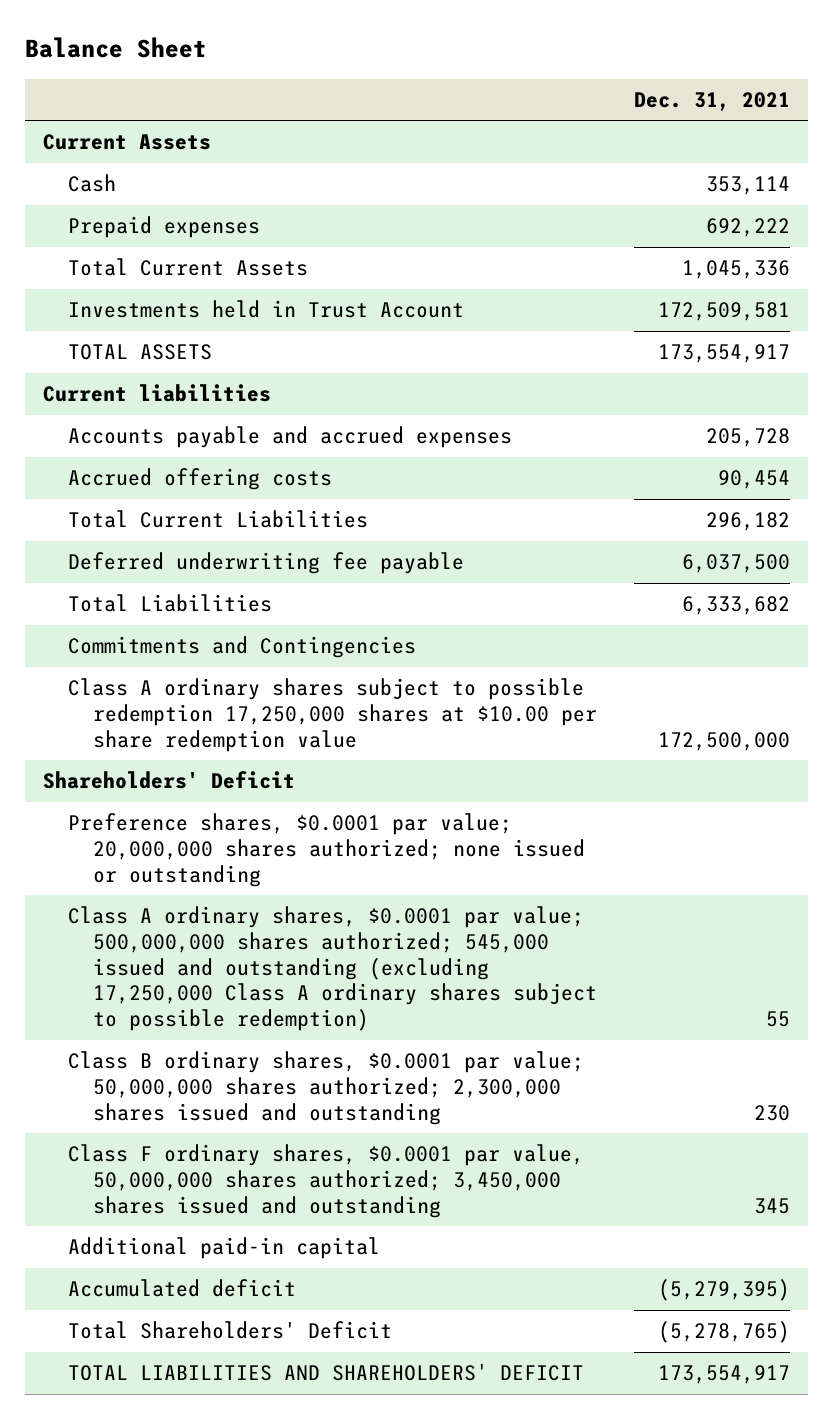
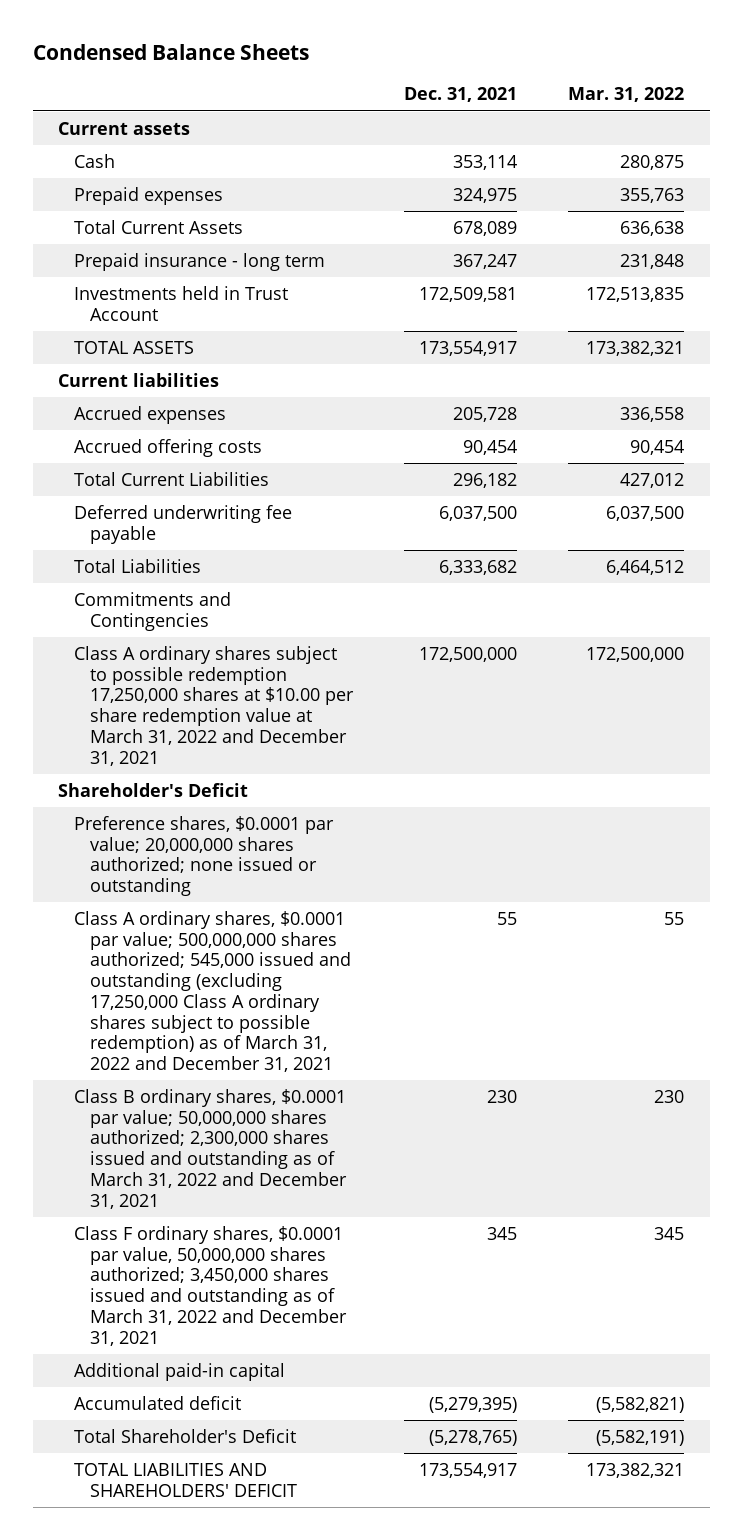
[24,37,207,59] Balance Sheet -> [32,44,309,61] Condensed Balance Sheets
none -> [568,87,685,103] Mar. 31, 2022
[42,134,211,151] Current Assets -> [58,121,191,135] Current assets
[705,218,790,238] 692,222 -> [452,187,517,203] 324,975
[681,260,790,280] 1,045,336 -> [452,220,517,236] 678,089
none -> [74,252,326,271] Prepaid insurance - long term
[68,426,513,449] Accounts payable and accrued expenses -> [74,405,227,424] Accrued expenses
[68,678,598,752] Class A ordinary shares subject to possible redemption 17,250,000 shares at $10.00 per share redemption value -> [74,645,354,766] Class A ordinary shares subject to possible redemption 17,250,000 shares at $10.00 per share redemption value at March 31, 2022 and December 31, 2021
[42,771,295,790] Shareholders' Deficit -> [58,782,249,797] Shareholder's Deficit
[68,906,598,1032] Class A ordinary shares, $0.0001 par value; 500,000,000 shares authorized; 545,000 issued and outstanding (excluding 17,250,000 Class A ordinary shares subject to possible redemption) -> [74,910,351,1073] Class A ordinary shares, $0.0001 par value; 500,000,000 shares authorized; 545,000 issued and outstanding (excluding 17,250,000 Class A ordinary shares subject to possible redemption) as of March 31, 2022 and December 31, 2021
[68,1051,585,1125] Class B ordinary shares, $0.0001 par value; 50,000,000 shares authorized; 2,300,000 shares issued and outstanding -> [74,1088,347,1209] Class B ordinary shares, $0.0001 par value; 50,000,000 shares authorized; 2,300,000 shares issued and outstanding as of March 31, 2022 and December 31, 2021
[68,1144,585,1218] Class F ordinary shares, $0.0001 par value, 50,000,000 shares authorized; 3,450,000 shares issued and outstanding -> [74,1225,347,1346] Class F ordinary shares, $0.0001 par value, 50,000,000 shares authorized; 3,450,000 shares issued and outstanding as of March 31, 2022 and December 31, 2021
[68,1321,393,1340] Total Shareholders' Deficit -> [74,1428,297,1443] Total Shareholder's Deficit

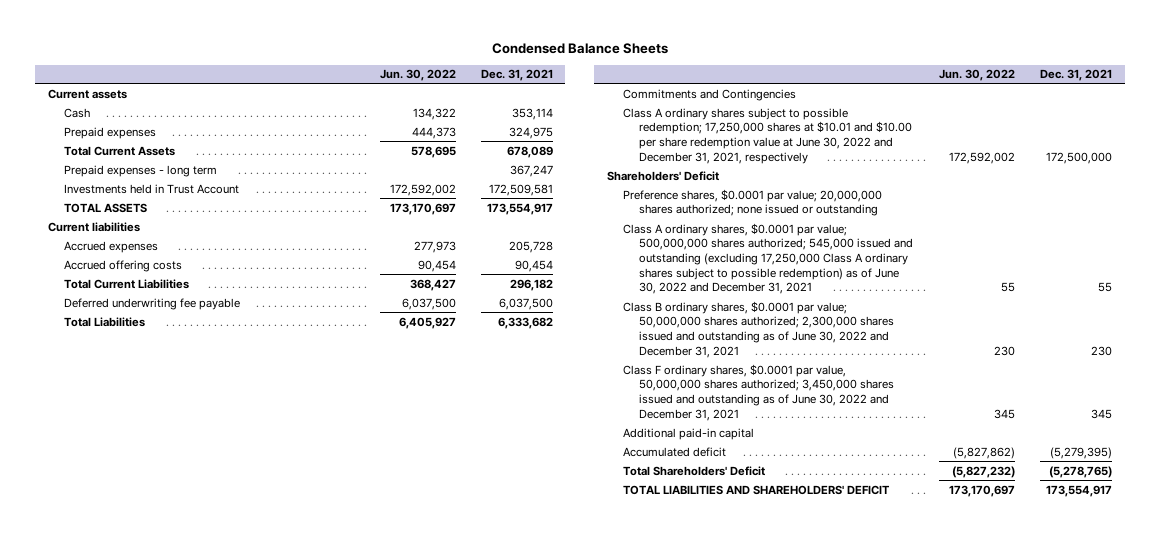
[568,87,685,103] Mar. 31, 2022 -> none
none -> [379,69,456,82] Jun. 30, 2022
[74,252,326,271] Prepaid insurance - long term -> [63,164,217,177] Prepaid expenses - long term
[74,645,354,766] Class A ordinary shares subject to possible redemption 17,250,000 shares at $10.00 per share redemption value at March 31, 2022 and December 31, 2021 -> [623,107,913,164] Class A ordinary shares subject to possible redemption; 17,250,000 shares at $10.01 and $10.00 per share redemption value at June 30, 2022 and December 31, 2021, respectively
[58,782,249,797] Shareholder's Deficit -> [606,170,719,181] Shareholders' Deficit
[74,910,351,1073] Class A ordinary shares, $0.0001 par value; 500,000,000 shares authorized; 545,000 issued and outstanding (excluding 17,250,000 Class A ordinary shares subject to possible redemption) as of March 31, 2022 and December 31, 2021 -> [623,222,914,295] Class A ordinary shares, $0.0001 par value; 500,000,000 shares authorized; 545,000 issued and outstanding (excluding 17,250,000 Class A ordinary shares subject to possible redemption) as of June 30, 2022 and December 31, 2021
[74,1088,347,1209] Class B ordinary shares, $0.0001 par value; 50,000,000 shares authorized; 2,300,000 shares issued and outstanding as of March 31, 2022 and December 31, 2021 -> [623,300,895,358] Class B ordinary shares, $0.0001 par value; 50,000,000 shares authorized; 2,300,000 shares issued and outstanding as of June 30, 2022 and December 31, 2021
[74,1225,347,1346] Class F ordinary shares, $0.0001 par value, 50,000,000 shares authorized; 3,450,000 shares issued and outstanding as of March 31, 2022 and December 31, 2021 -> [623,363,895,421] Class F ordinary shares, $0.0001 par value, 50,000,000 shares authorized; 3,450,000 shares issued and outstanding as of June 30, 2022 and December 31, 2021
[74,1428,297,1443] Total Shareholder's Deficit -> [623,465,766,476] Total Shareholders' Deficit

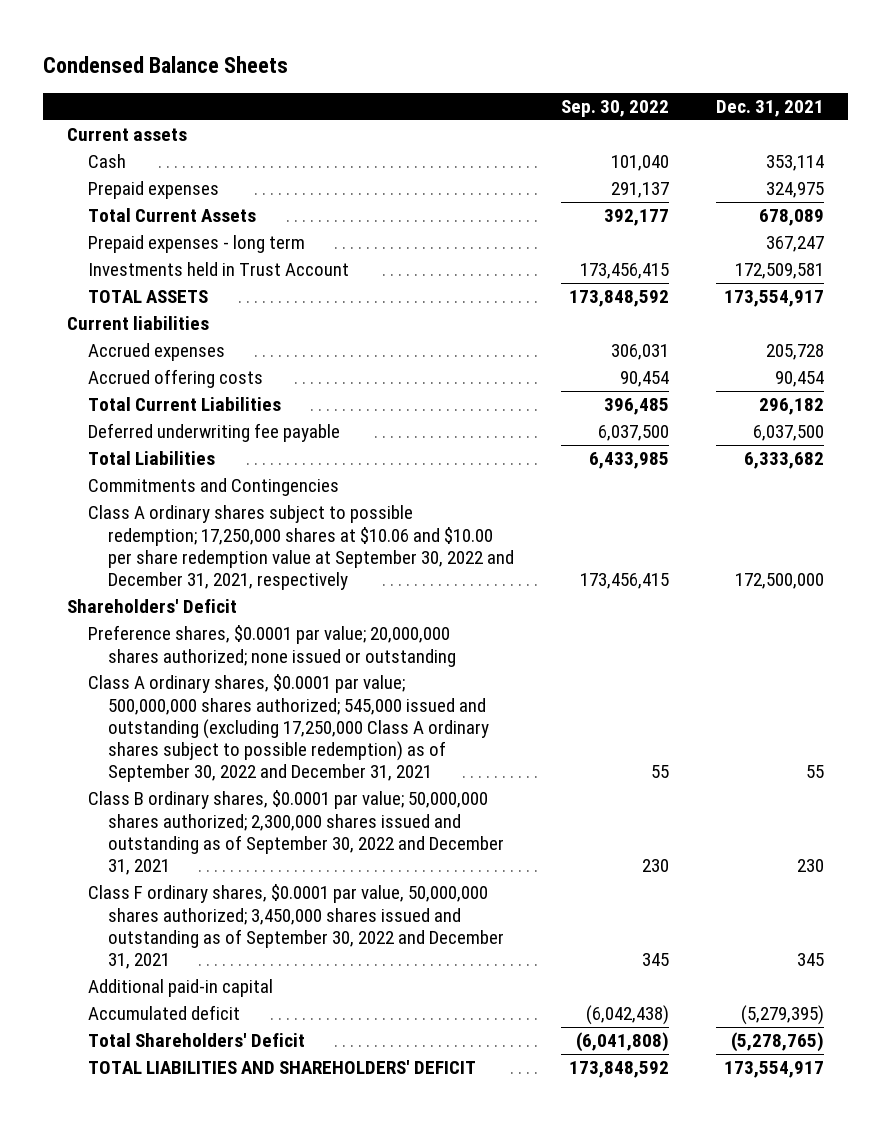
[379,69,456,82] Jun. 30, 2022 -> none
none -> [561,99,670,117] Sep. 30, 2022
[623,107,913,164] Class A ordinary shares subject to possible redemption; 17,250,000 shares at $10.01 and $10.00 per share redemption value at June 30, 2022 and December 31, 2021, respectively -> [87,505,515,590] Class A ordinary shares subject to possible redemption; 17,250,000 shares at $10.06 and $10.00 per share redemption value at September 30, 2022 and December 31, 2021, respectively
[623,222,914,295] Class A ordinary shares, $0.0001 par value; 500,000,000 shares authorized; 545,000 issued and outstanding (excluding 17,250,000 Class A ordinary shares subject to possible redemption) as of June 30, 2022 and December 31, 2021 -> [87,674,490,783] Class A ordinary shares, $0.0001 par value; 500,000,000 shares authorized; 545,000 issued and outstanding (excluding 17,250,000 Class A ordinary shares subject to possible redemption) as of September 30, 2022 and December 31, 2021
[623,300,895,358] Class B ordinary shares, $0.0001 par value; 50,000,000 shares authorized; 2,300,000 shares issued and outstanding as of June 30, 2022 and December 31, 2021 -> [87,790,505,875] Class B ordinary shares, $0.0001 par value; 50,000,000 shares authorized; 2,300,000 shares issued and outstanding as of September 30, 2022 and December 31, 2021
[623,363,895,421] Class F ordinary shares, $0.0001 par value, 50,000,000 shares authorized; 3,450,000 shares issued and outstanding as of June 30, 2022 and December 31, 2021 -> [87,884,505,969] Class F ordinary shares, $0.0001 par value, 50,000,000 shares authorized; 3,450,000 shares issued and outstanding as of September 30, 2022 and December 31, 2021

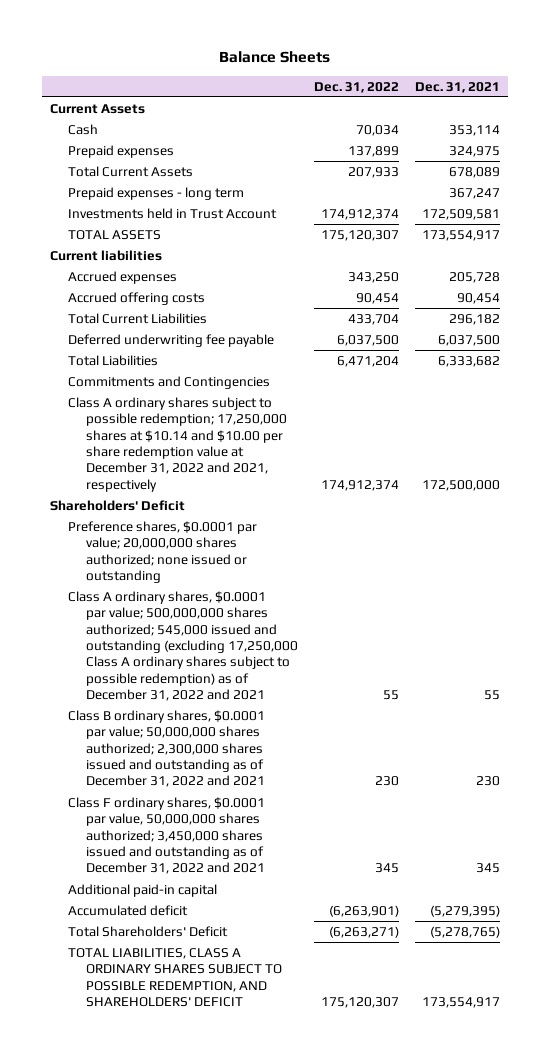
[43,56,289,74] Condensed Balance Sheets -> [218,51,330,64] Balance Sheets
[561,99,670,117] Sep. 30, 2022 -> none
none -> [314,81,400,93] Dec. 31, 2022
[66,128,187,142] Current assets -> [49,103,145,114] Current Assets
[87,505,515,590] Class A ordinary shares subject to possible redemption; 17,250,000 shares at $10.06 and $10.00 per share redemption value at September 30, 2022 and December 31, 2021, respectively -> [68,396,288,492] Class A ordinary shares subject to possible redemption; 17,250,000 shares at $10.14 and $10.00 per share redemption value at December 31, 2022 and 2021, respectively
[87,674,490,783] Class A ordinary shares, $0.0001 par value; 500,000,000 shares authorized; 545,000 issued and outstanding (excluding 17,250,000 Class A ordinary shares subject to possible redemption) as of September 30, 2022 and December 31, 2021 -> [68,590,299,702] Class A ordinary shares, $0.0001 par value; 500,000,000 shares authorized; 545,000 issued and outstanding (excluding 17,250,000 Class A ordinary shares subject to possible redemption) as of December 31, 2022 and 2021
[87,790,505,875] Class B ordinary shares, $0.0001 par value; 50,000,000 shares authorized; 2,300,000 shares issued and outstanding as of September 30, 2022 and December 31, 2021 -> [68,709,266,788] Class B ordinary shares, $0.0001 par value; 50,000,000 shares authorized; 2,300,000 shares issued and outstanding as of December 31, 2022 and 2021
[87,884,505,969] Class F ordinary shares, $0.0001 par value, 50,000,000 shares authorized; 3,450,000 shares issued and outstanding as of September 30, 2022 and December 31, 2021 -> [68,796,266,875] Class F ordinary shares, $0.0001 par value, 50,000,000 shares authorized; 3,450,000 shares issued and outstanding as of December 31, 2022 and 2021
[87,1060,476,1075] TOTAL LIABILITIES AND SHAREHOLDERS' DEFICIT -> [68,947,283,1008] TOTAL LIABILITIES, CLASS A ORDINARY SHARES SUBJECT TO POSSIBLE REDEMPTION, AND SHAREHOLDERS' DEFICIT

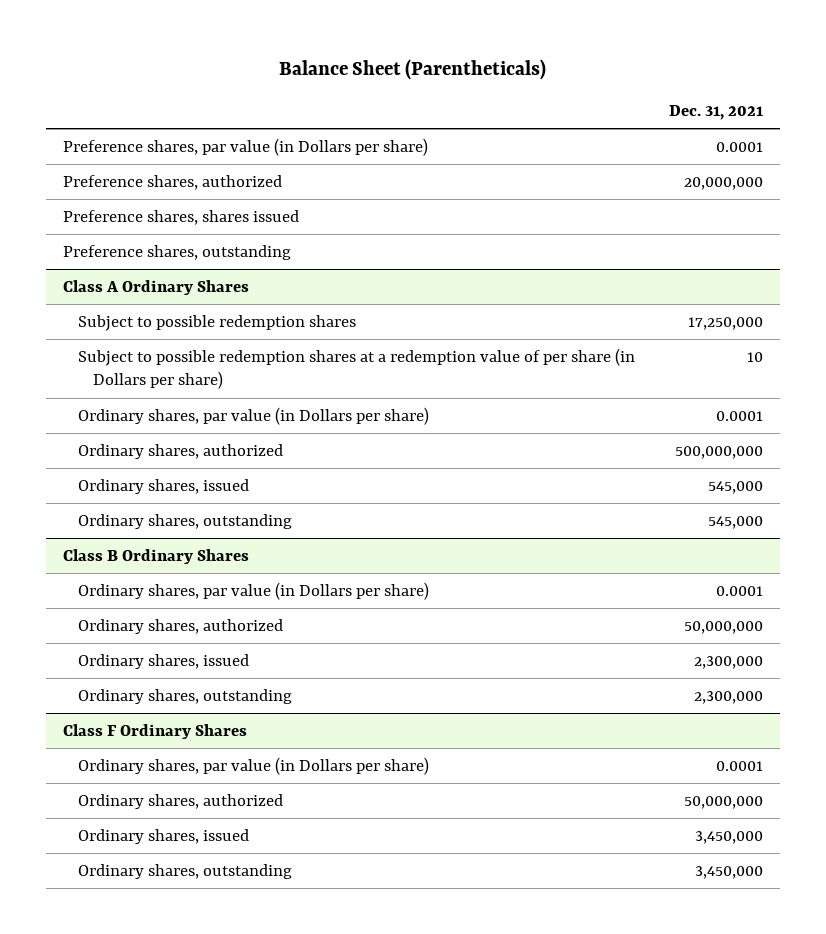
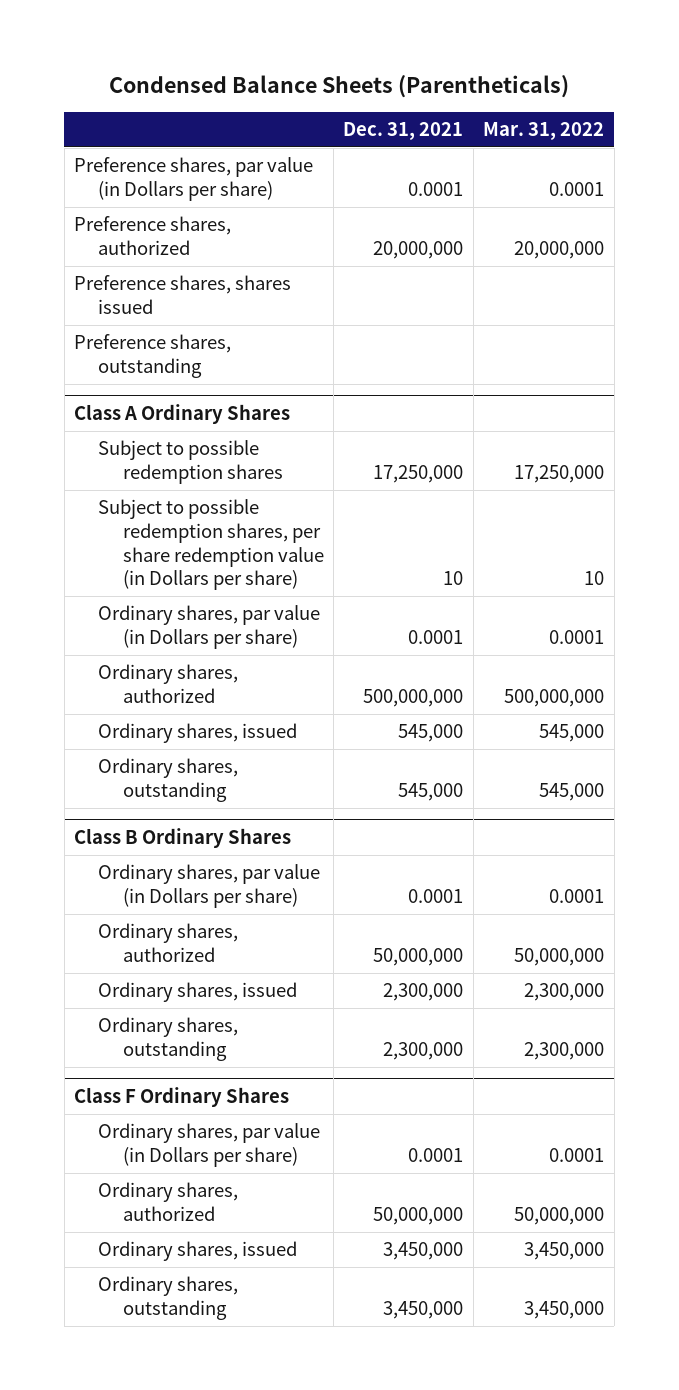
[278,58,546,80] Balance Sheet (Parentheticals) -> [109,75,570,99] Condensed Balance Sheets (Parentheticals)
none -> [483,121,605,140] Mar. 31, 2022
[77,347,635,390] Subject to possible redemption shares at a redemption value of per share (in Dollars per share) -> [98,499,324,591] Subject to possible redemption shares, per share redemption value (in Dollars per share)

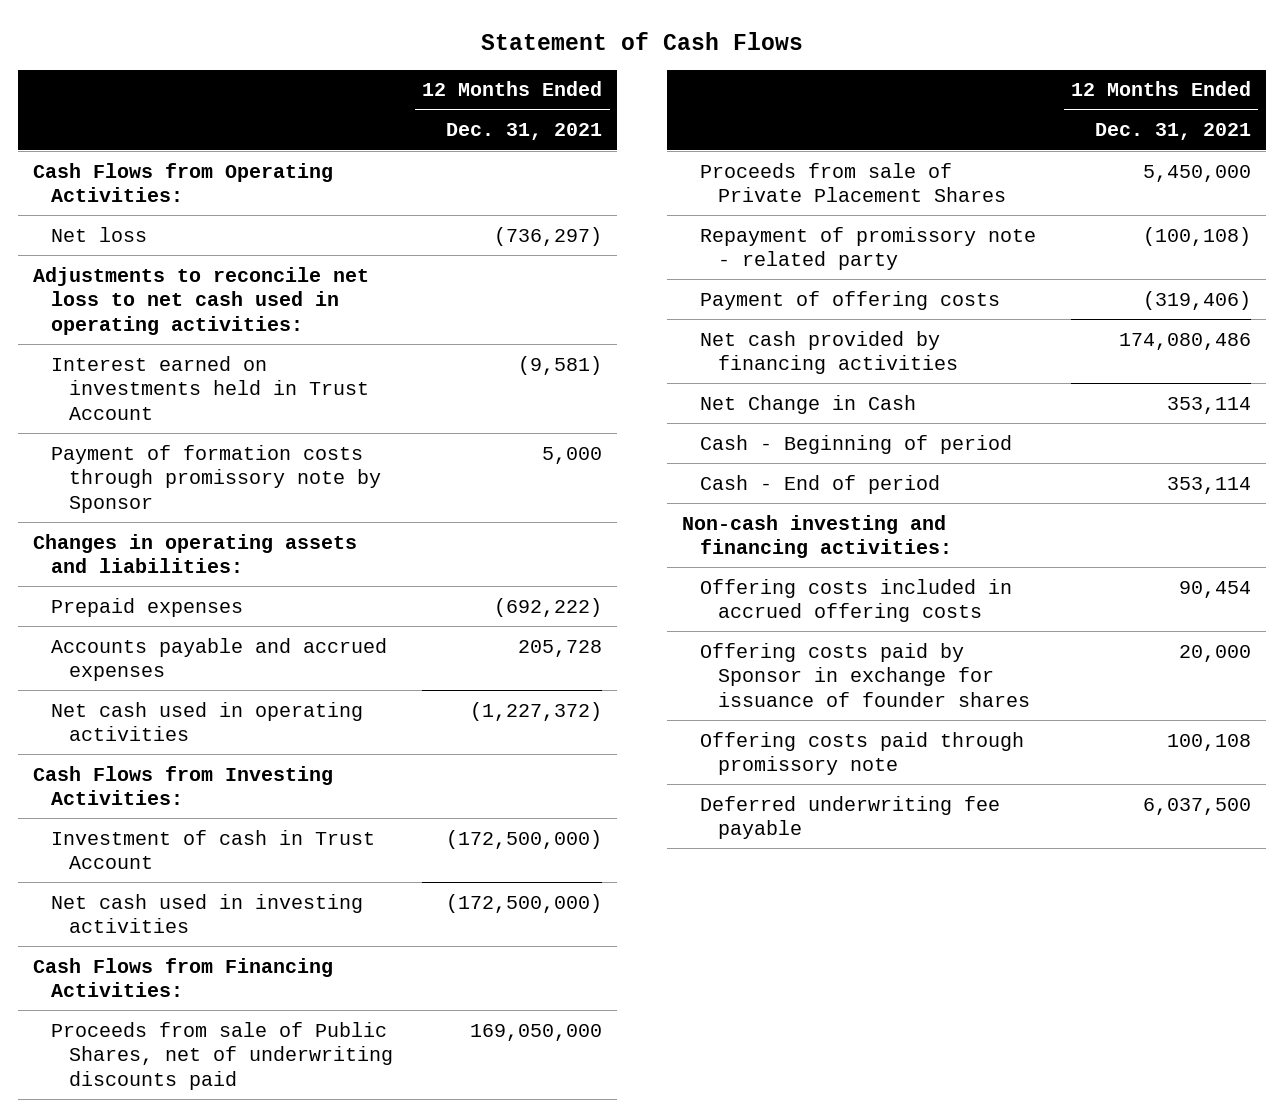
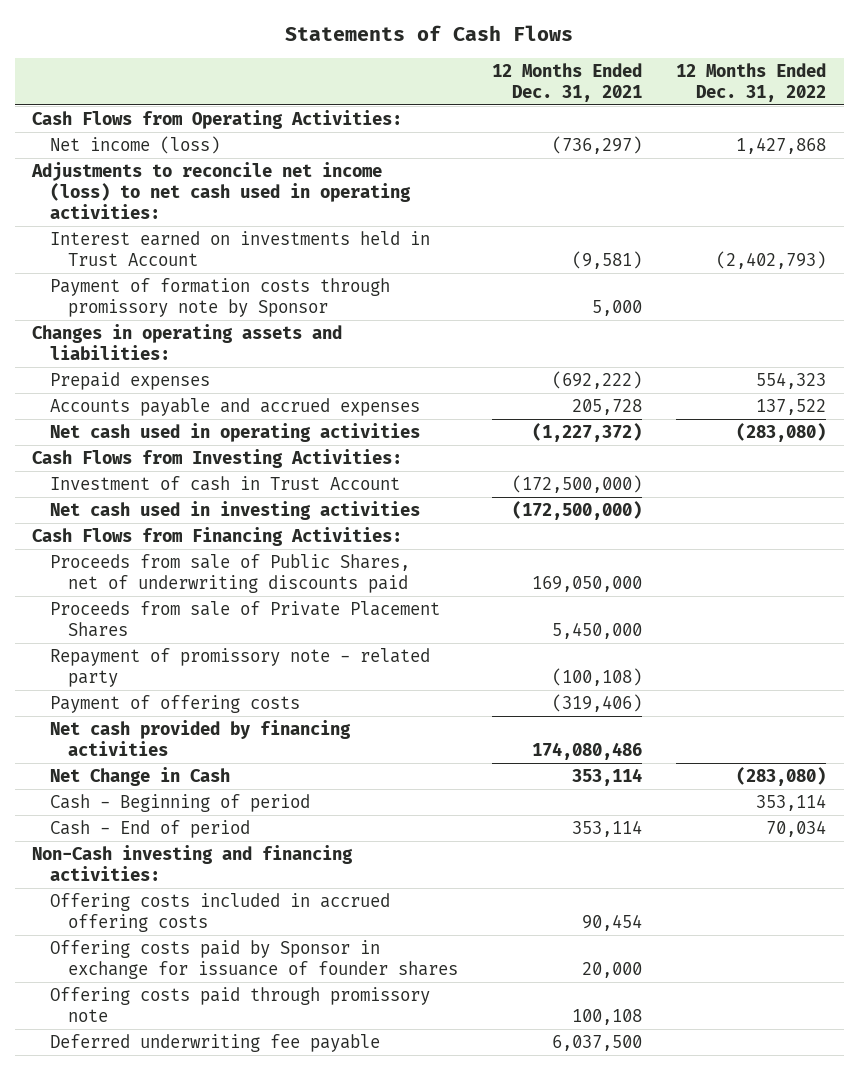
[481,31,804,50] Statement of Cash Flows -> [285,25,574,42] Statements of Cash Flows
none -> [676,63,827,102] 12 Months Ended Dec. 31, 2022
[51,226,148,242] Net loss -> [49,135,220,154] Net income (loss)
[33,266,370,335] Adjustments to reconcile net loss to net cash used in operating activities: -> [30,161,411,219] Adjustments to reconcile net income (loss) to net cash used in operating activities:
[681,514,952,559] Non-cash investing and financing activities: -> [31,844,353,881] Non-Cash investing and financing activities:

